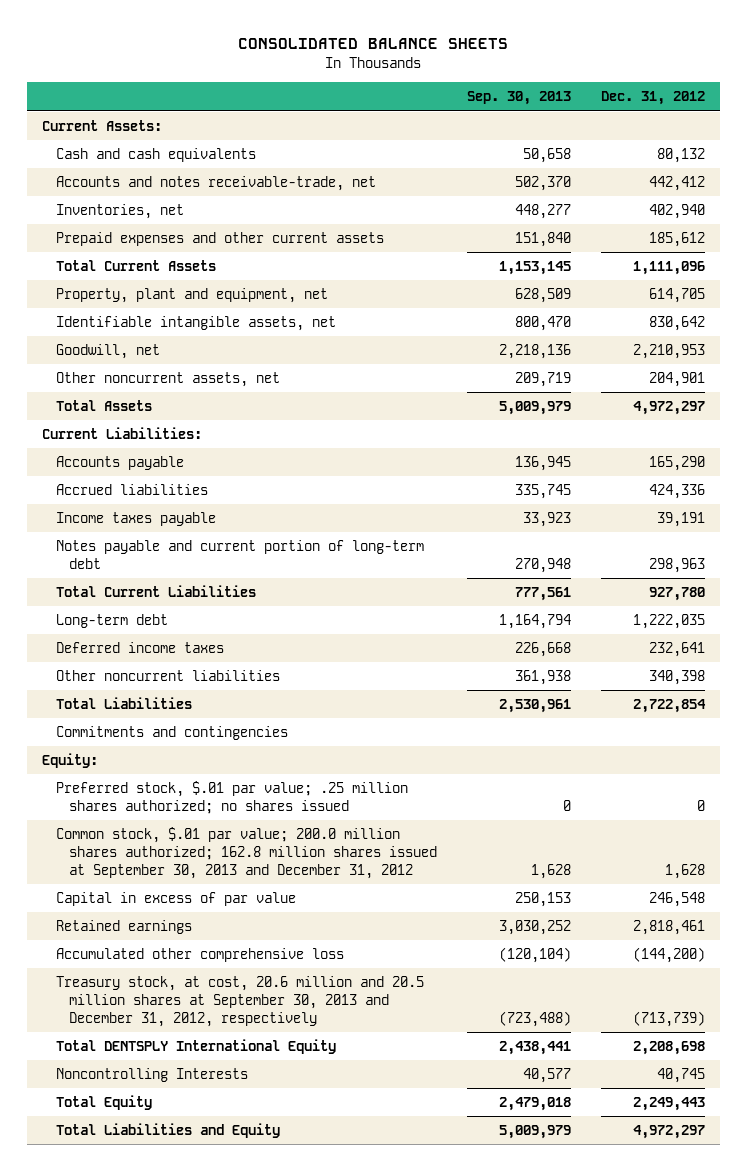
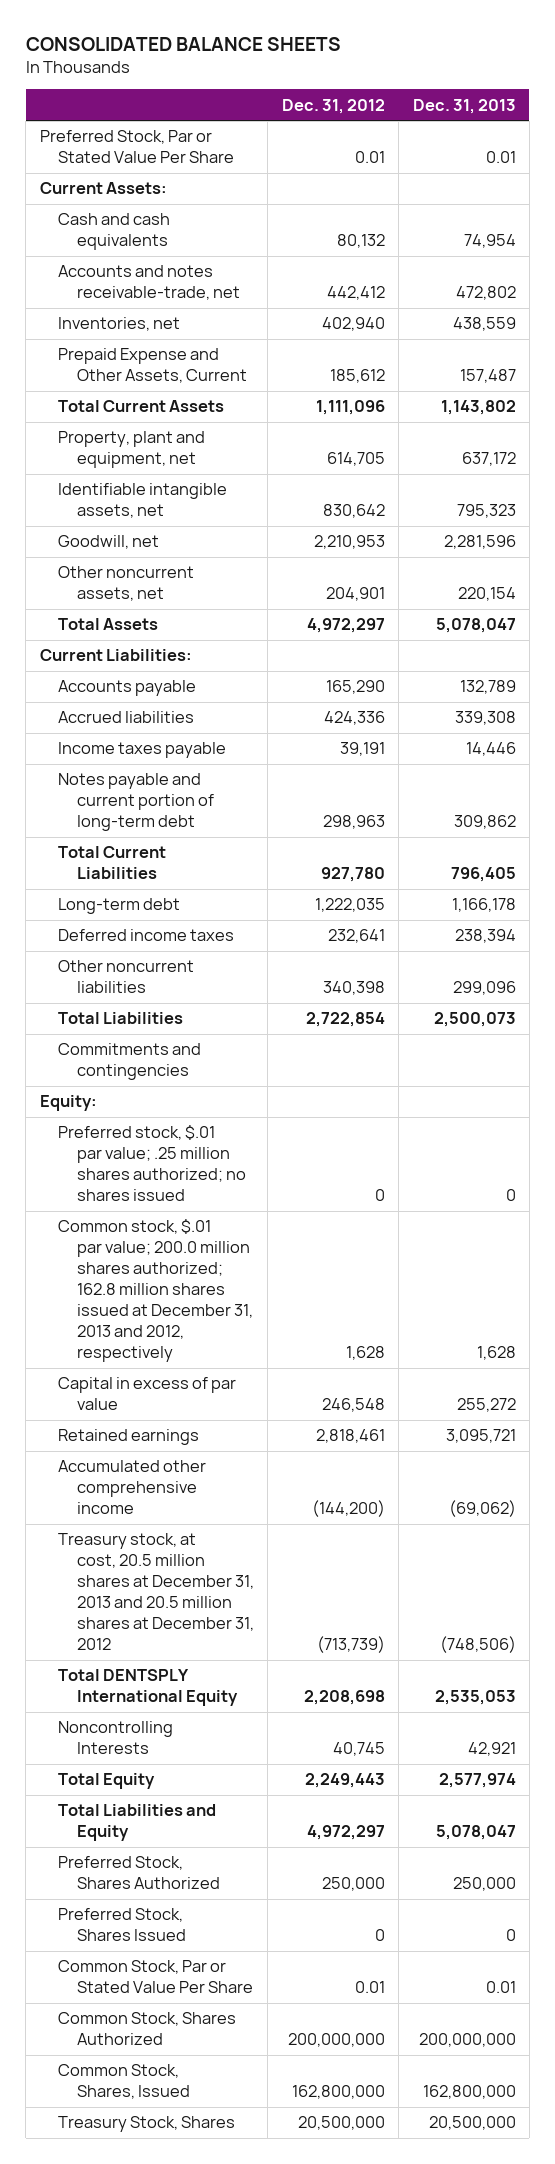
[466,91,571,106] Sep. 30, 2013 -> none
none -> [412,98,516,114] Dec. 31, 2013
none -> [39,130,235,164] Preferred Stock, Par or Stated Value Per Share
[55,232,384,247] Prepaid expenses and other current assets -> [58,348,247,384] Prepaid Expense and Other Assets, Current
[55,827,438,880] Common stock, $.01 par value; 200.0 million shares authorized; 162.8 million shares issued at September 30, 2013 and December 31, 2012 -> [58,1219,253,1363] Common stock, $.01 par value; 200.0 million shares authorized; 162.8 million shares issued at December 31, 2013 and 2012, respectively
[55,948,344,963] Accumulated other comprehensive loss -> [58,1460,207,1515] Accumulated other comprehensive income
[55,976,424,1028] Treasury stock, at cost, 20.6 million and 20.5 million shares at September 30, 2013 and December 31, 2012, respectively -> [58,1533,254,1651] Treasury stock, at cost, 20.5 million shares at December 31, 2013 and 20.5 million shares at December 31, 2012
none -> [58,1856,220,1890] Preferred Stock, Shares Authorized
none -> [58,1908,186,1942] Preferred Stock, Shares Issued
none -> [58,1960,253,1994] Common Stock, Par or Stated Value Per Share
none -> [58,2012,237,2046] Common Stock, Shares Authorized
none -> [58,2064,190,2100] Common Stock, Shares, Issued
none -> [58,2116,236,2133] Treasury Stock, Shares

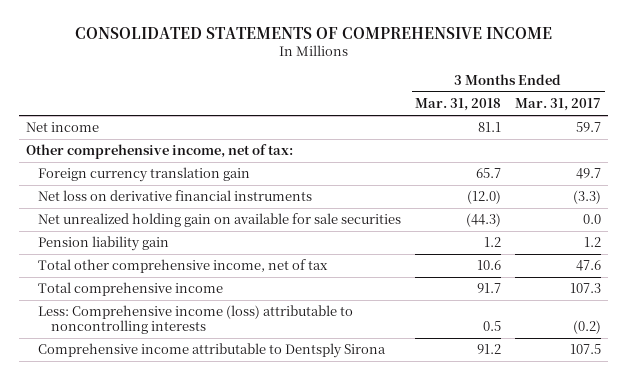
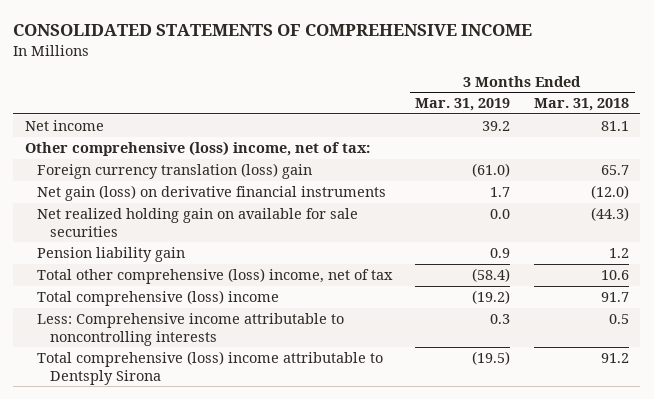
[515,98,602,112] Mar. 31, 2017 -> none
none -> [415,98,511,112] Mar. 31, 2019
[25,144,293,160] Other comprehensive income, net of tax: -> [24,141,370,157] Other comprehensive (loss) income, net of tax:
[38,167,251,183] Foreign currency translation gain -> [37,163,313,180] Foreign currency translation (loss) gain
[38,190,313,202] Net loss on derivative financial instruments -> [37,185,387,202] Net gain (loss) on derivative financial instruments
[38,213,402,228] Net unrealized holding gain on available for sale securities -> [37,208,359,237] Net realized holding gain on available for sale securities
[38,259,329,274] Total other comprehensive income, net of tax -> [37,268,394,285] Total other comprehensive (loss) income, net of tax
[38,282,224,297] Total comprehensive income -> [37,290,280,307] Total comprehensive (loss) income
[38,305,354,335] Less: Comprehensive income (loss) attributable to noncontrolling interests -> [37,313,345,346] Less: Comprehensive income attributable to noncontrolling interests
[38,343,387,359] Comprehensive income attributable to Dentsply Sirona -> [37,351,384,385] Total comprehensive (loss) income attributable to Dentsply Sirona

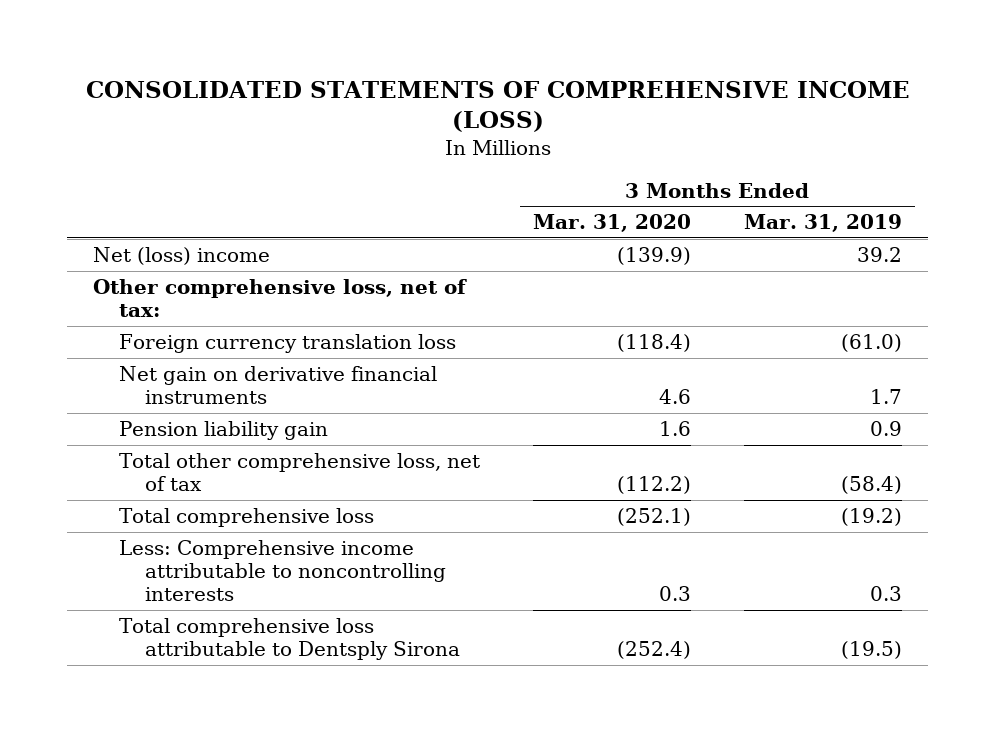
[13,24,533,37] CONSOLIDATED STATEMENTS OF COMPREHENSIVE INCOME -> [85,80,910,133] CONSOLIDATED STATEMENTS OF COMPREHENSIVE INCOME (LOSS)
[533,98,629,112] Mar. 31, 2018 -> none
none -> [533,214,692,233] Mar. 31, 2020
[37,208,359,237] Net realized holding gain on available for sale securities -> none
[24,120,104,132] Net income -> [93,246,271,265] Net (loss) income
[24,141,370,157] Other comprehensive (loss) income, net of tax: -> [93,278,468,318] Other comprehensive loss, net of tax:
[37,163,313,180] Foreign currency translation (loss) gain -> [119,333,457,353] Foreign currency translation loss
[37,185,387,202] Net gain (loss) on derivative financial instruments -> [119,365,438,405] Net gain on derivative financial instruments
[37,268,394,285] Total other comprehensive (loss) income, net of tax -> [119,452,481,492] Total other comprehensive loss, net of tax
[37,290,280,307] Total comprehensive (loss) income -> [119,507,375,527] Total comprehensive loss
[37,351,384,385] Total comprehensive (loss) income attributable to Dentsply Sirona -> [119,617,461,661] Total comprehensive loss attributable to Dentsply Sirona

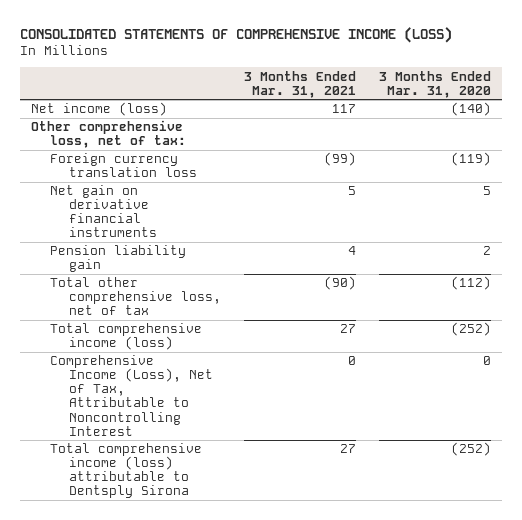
[743,214,902,233] Mar. 31, 2019 -> none
none -> [243,70,356,98] 3 Months Ended Mar. 31, 2021
[93,246,271,265] Net (loss) income -> [31,102,168,117] Net income (loss)
[617,246,692,265] (139.9) -> [450,102,491,117] (140)
[617,333,692,352] (118.4) -> [450,152,491,167] (119)
[659,389,692,405] 4.6 -> [482,186,491,196] 5
[659,420,692,436] 1.6 -> [482,246,491,256] 2
[617,476,692,495] (112.2) -> [450,276,491,291] (112)
[119,507,375,527] Total comprehensive loss -> [49,323,202,351] Total comprehensive income (loss)
[617,507,692,526] (252.1) -> [450,322,491,337] (252)
[119,539,447,602] Less: Comprehensive income attributable to noncontrolling interests -> [49,355,213,436] Comprehensive Income (Loss), Net of Tax, Attributable to Noncontrolling Interest
[659,586,692,602] 0.3 -> [482,356,491,366] 0
[119,617,461,661] Total comprehensive loss attributable to Dentsply Sirona -> [49,443,202,499] Total comprehensive income (loss) attributable to Dentsply Sirona
[617,641,692,660] (252.4) -> [450,442,491,457] (252)

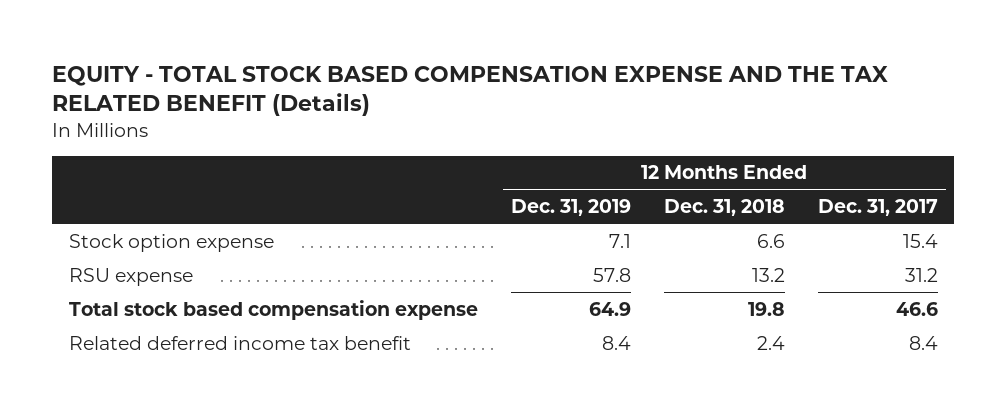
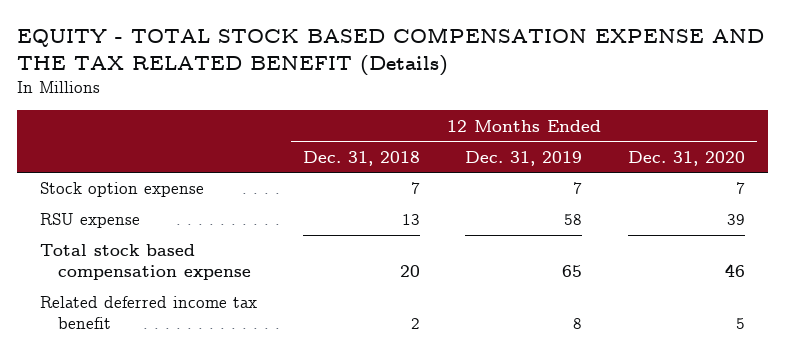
[817,199,938,217] Dec. 31, 2017 -> none
none -> [628,150,746,166] Dec. 31, 2020
[608,233,631,248] 7.1 -> [573,182,583,195] 7
[756,233,785,248] 6.6 -> [410,182,420,195] 7
[592,267,631,282] 57.8 -> [564,214,583,226] 58
[751,267,785,282] 13.2 -> [401,214,420,226] 13
[588,301,631,316] 64.9 -> [562,265,583,278] 65
[747,301,785,316] 19.8 -> [399,265,420,278] 20
[601,335,631,350] 8.4 -> [573,318,583,330] 8
[756,335,785,350] 2.4 -> [410,318,420,330] 2

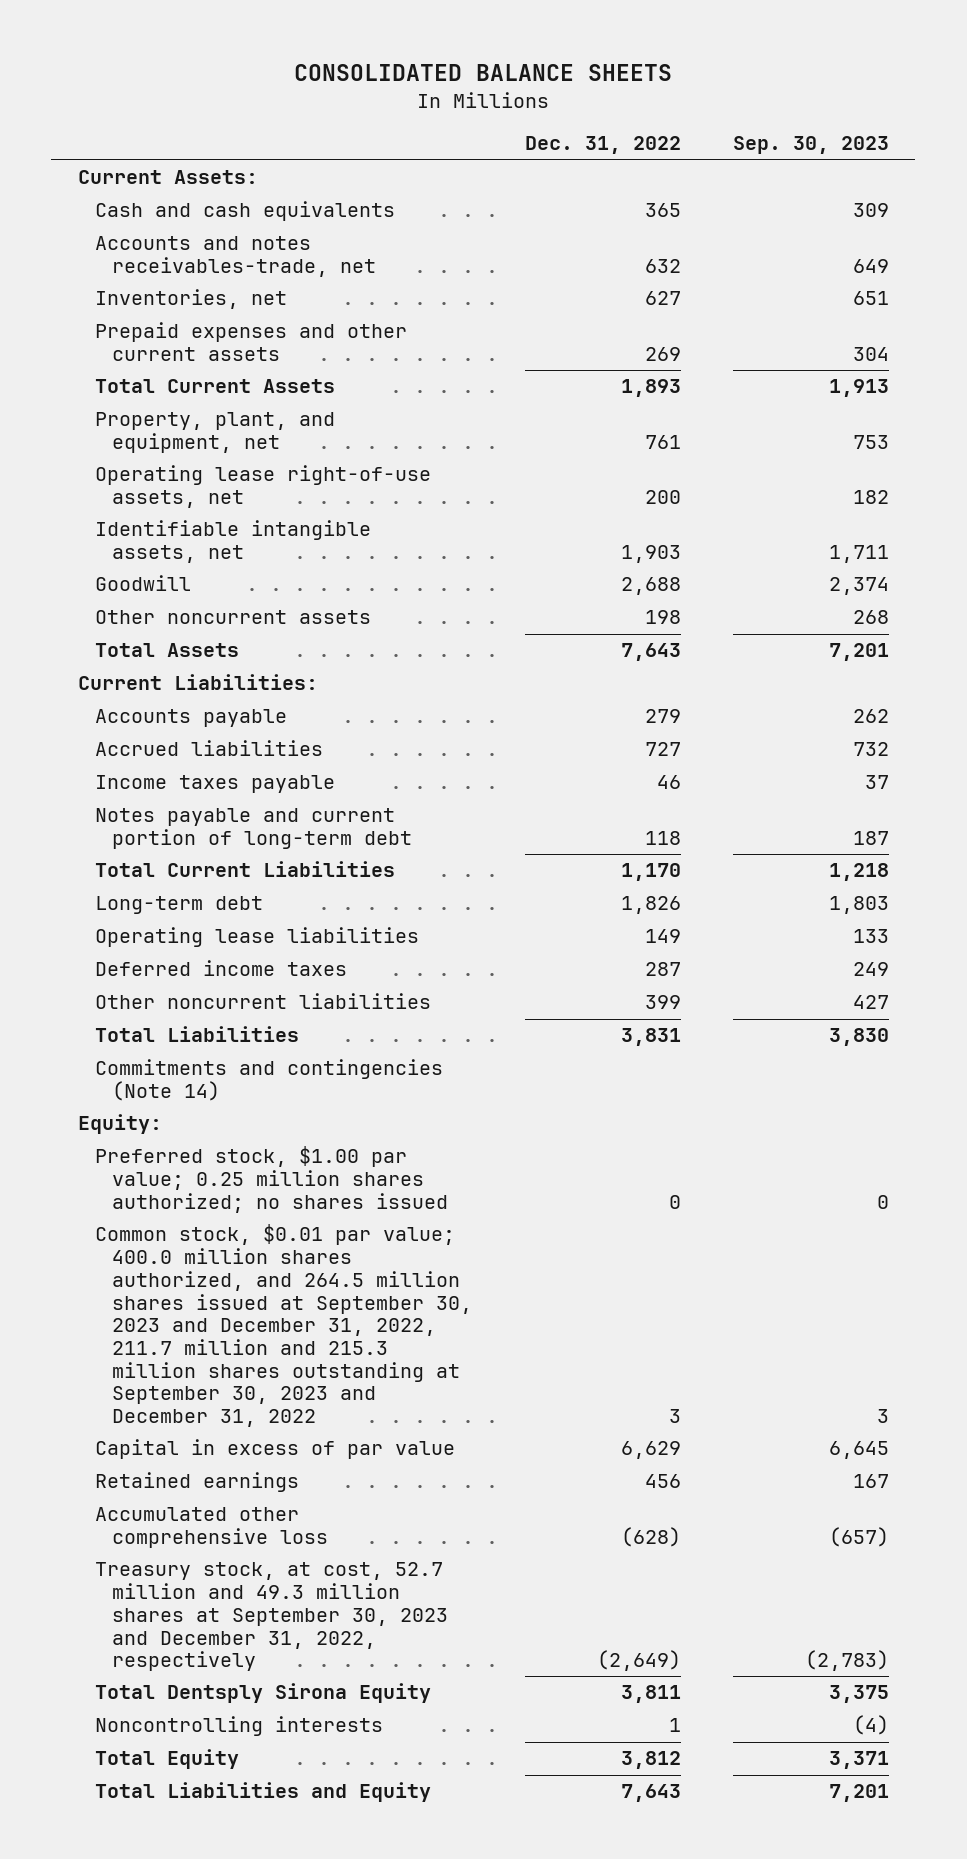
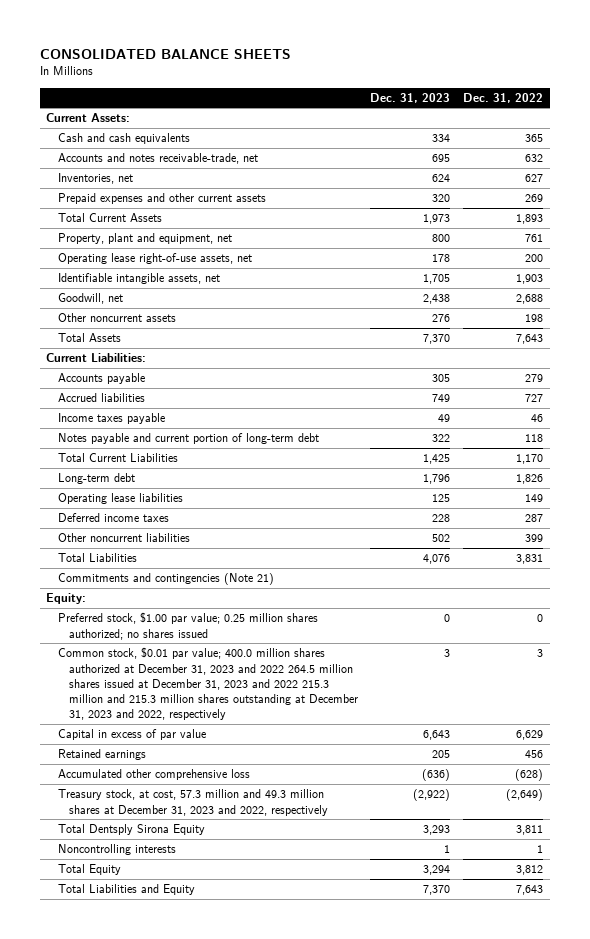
[733,136,890,155] Sep. 30, 2023 -> none
none -> [370,92,451,103] Dec. 31, 2023
[94,236,376,278] Accounts and notes receivables-trade, net -> [57,153,258,165] Accounts and notes receivable-trade, net
[94,412,335,454] Property, plant, and equipment, net -> [57,233,232,245] Property, plant and equipment, net
[94,575,191,592] Goodwill -> [57,293,123,305] Goodwill, net
[94,1059,443,1102] Commitments and contingencies (Note 14) -> [57,573,274,586] Commitments and contingencies (Note 21)
[94,1224,472,1428] Common stock, $0.01 par value; 400.0 million shares authorized, and 264.5 million shares issued at September 30, 2023 and December 31, 2022, 211.7 million and 215.3 million shares outstanding at September 30, 2023 and December 31, 2022 -> [57,647,358,721] Common stock, $0.01 par value; 400.0 million shares authorized at December 31, 2023 and 2022 264.5 million shares issued at December 31, 2023 and 2022 215.3 million and 215.3 million shares outstanding at December 31, 2023 and 2022, respectively
[94,1562,448,1672] Treasury stock, at cost, 52.7 million and 49.3 million shares at September 30, 2023 and December 31, 2022, respectively -> [57,789,328,816] Treasury stock, at cost, 57.3 million and 49.3 million shares at December 31, 2023 and 2022, respectively

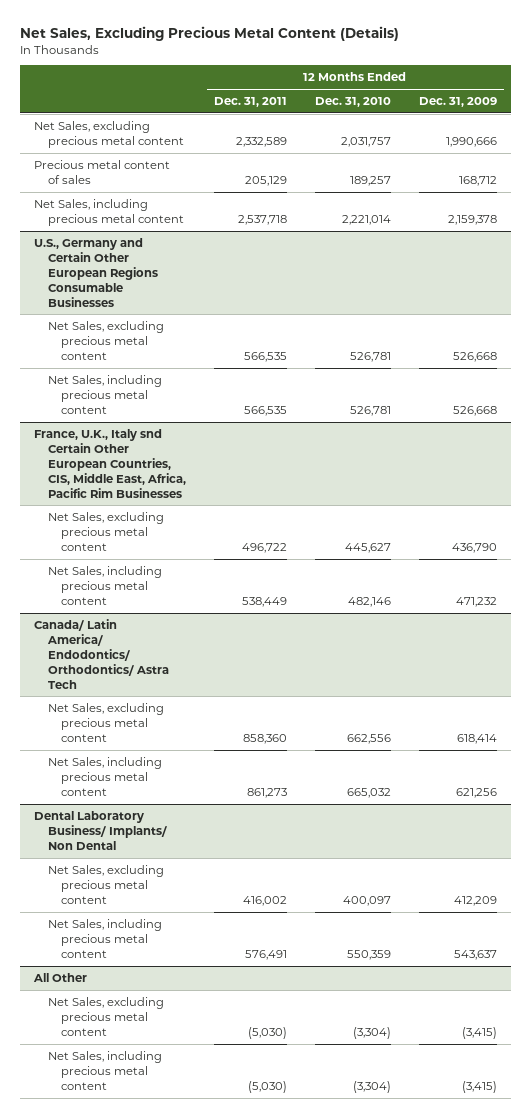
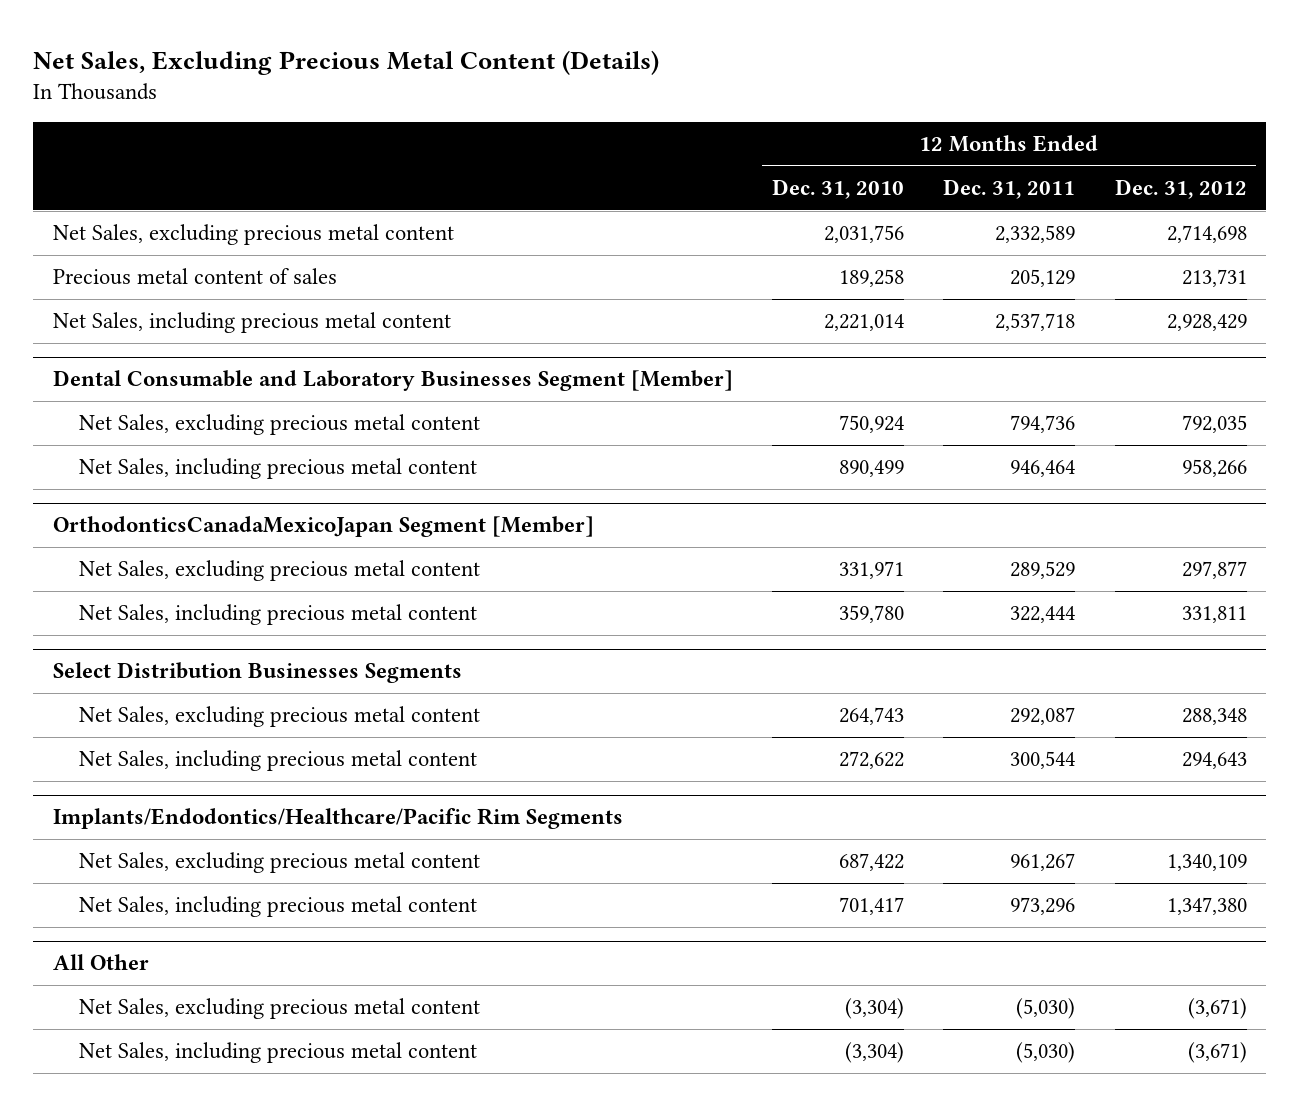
[418,96,497,107] Dec. 31, 2009 -> none
none -> [1114,179,1247,200] Dec. 31, 2012
[340,136,391,147] 2,031,757 -> [824,225,905,244] 2,031,756
[349,175,391,186] 189,257 -> [839,269,905,288] 189,258
[34,237,158,307] U.S., Germany and Certain Other European Regions Consumable Businesses -> none
[34,428,186,498] France, U.K., Italy snd Certain Other European Countries, CIS, Middle East, Africa, Pacific Rim Businesses -> none
[34,618,169,689] Canada/ Latin America/ Endodontics/ Orthodontics/ Astra Tech -> none
[34,810,168,850] Dental Laboratory Business/ Implants/ Non Dental -> none
none -> [53,370,734,392] Dental Consumable and Laboratory Businesses Segment [Member]
[243,351,287,362] 566,535 -> [1010,415,1076,434] 794,736
[349,351,391,362] 526,781 -> [839,415,905,434] 750,924
[243,405,287,416] 566,535 -> [1010,460,1076,478] 946,464
[349,405,391,416] 526,781 -> [839,460,905,478] 890,499
none -> [53,516,595,538] OrthodonticsCanadaMexicoJapan Segment [Member]
[241,542,287,553] 496,722 -> [1010,561,1076,580] 289,529
[344,542,391,553] 445,627 -> [839,561,905,580] 331,971
[241,596,287,607] 538,449 -> [1010,606,1076,624] 322,444
[347,596,391,607] 482,146 -> [839,605,905,624] 359,780
none -> [53,662,463,684] Select Distribution Businesses Segments
[242,733,287,744] 858,360 -> [1010,707,1076,726] 292,087
[346,733,391,744] 662,556 -> [839,707,905,726] 264,743
[246,787,287,798] 861,273 -> [1010,751,1076,770] 300,544
[346,787,391,798] 665,032 -> [839,751,905,770] 272,622
none -> [53,808,624,830] Implants/Endodontics/Healthcare/Pacific Rim Segments
[242,895,287,906] 416,002 -> [1010,853,1076,872] 961,267
[342,895,391,906] 400,097 -> [839,853,905,872] 687,422
[244,949,287,960] 576,491 -> [1010,897,1076,916] 973,296
[346,949,391,960] 550,359 -> [839,897,905,916] 701,417

